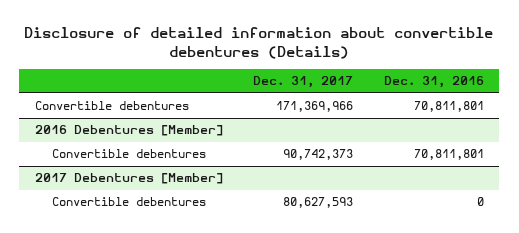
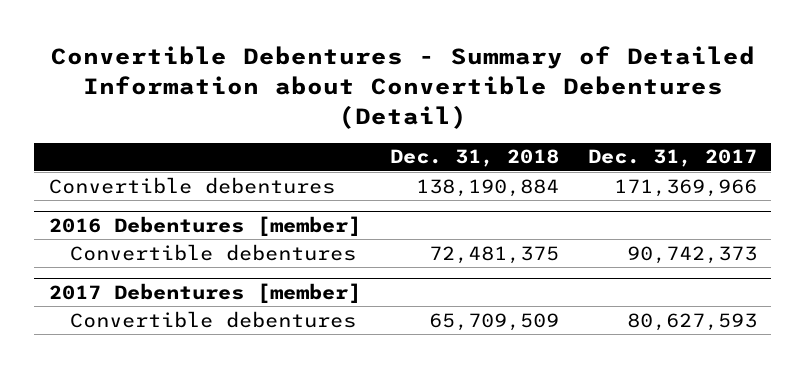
[24,27,494,59] Disclosure of detailed information about convertible debentures (Details) -> [50,46,755,129] Convertible Debentures - Summary of Detailed Information about Convertible Debentures (Detail)
[383,76,484,89] Dec. 31, 2016 -> none
none -> [389,149,559,168] Dec. 31, 2018
[34,125,223,137] 2016 Debentures [Member] -> [48,215,361,236] 2016 Debentures [member]
[34,173,223,185] 2017 Debentures [Member] -> [48,282,361,303] 2017 Debentures [member]

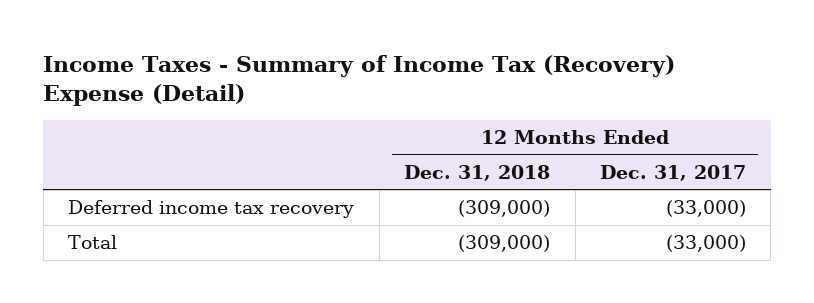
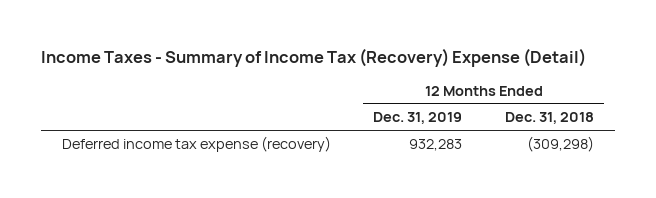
[599,164,746,181] Dec. 31, 2017 -> none
none -> [373,112,463,125] Dec. 31, 2019
[68,235,118,250] Total -> none
[68,200,355,219] Deferred income tax recovery -> [61,136,331,153] Deferred income tax expense (recovery)
[458,200,551,218] (309,000) -> [526,136,594,153] (309,298)

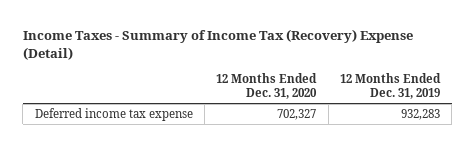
[504,112,594,125] Dec. 31, 2018 -> none
none -> [216,73,318,100] 12 Months Ended Dec. 31, 2020
[61,136,331,153] Deferred income tax expense (recovery) -> [34,108,193,122] Deferred income tax expense

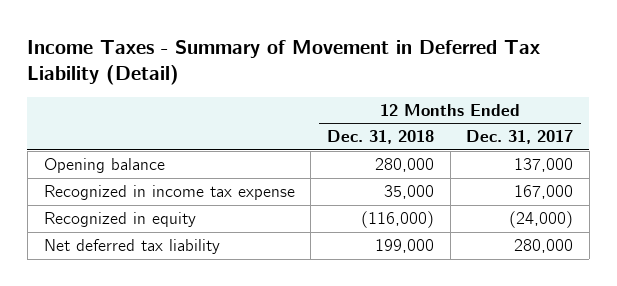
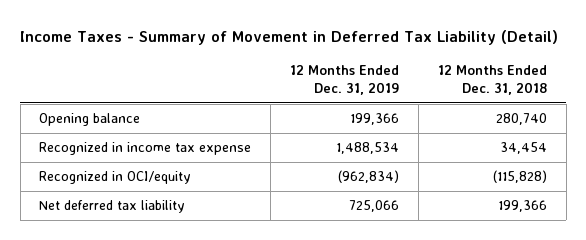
[466,130,574,145] Dec. 31, 2017 -> none
none -> [290,65,400,96] 12 Months Ended Dec. 31, 2019
[374,158,434,173] 280,000 -> [495,113,547,126] 280,740
[383,185,434,200] 35,000 -> [499,142,547,155] 34,454
[43,212,196,228] Recognized in equity -> [39,171,192,185] Recognized in OCI/equity
[360,211,434,229] (116,000) -> [492,170,547,184] (115,828)
[374,239,434,254] 199,000 -> [497,200,547,213] 199,366

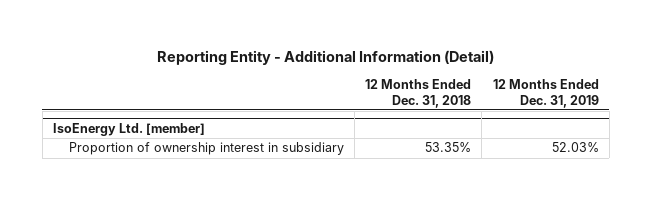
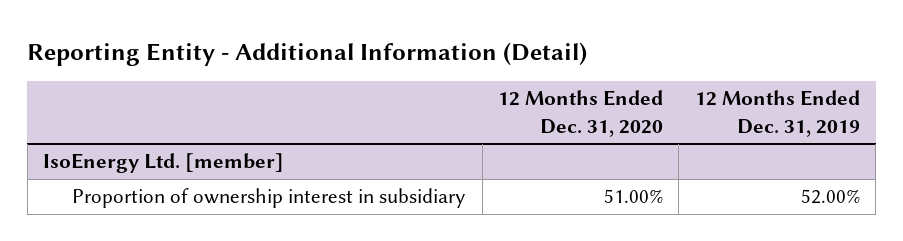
[365,79,472,108] 12 Months Ended Dec. 31, 2018 -> none
none -> [497,90,663,137] 12 Months Ended Dec. 31, 2020
[551,142,599,153] 52.03% -> [800,189,860,205] 52.00%

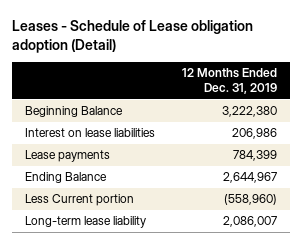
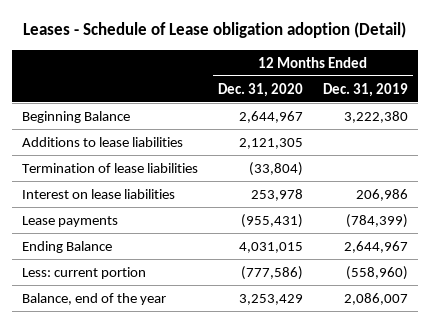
none -> [218,82,304,97] Dec. 31, 2020
none -> [22,136,184,147] Additions to lease liabilities
none -> [22,162,199,173] Termination of lease liabilities
[233,150,278,162] 784,399 -> [346,213,409,228] (784,399)
[25,194,135,207] Less Current portion -> [22,266,147,279] Less: current portion
[25,216,147,229] Long-term lease liability -> [22,292,167,305] Balance, end of the year

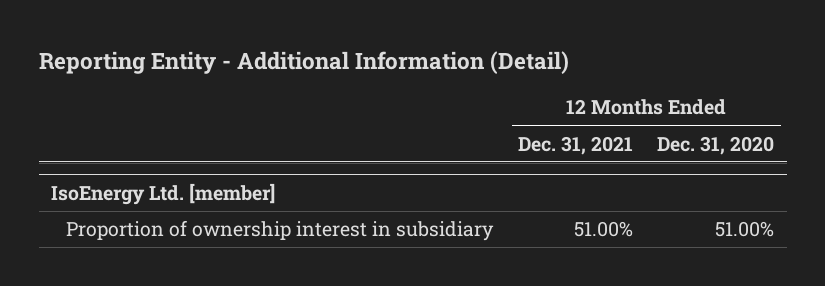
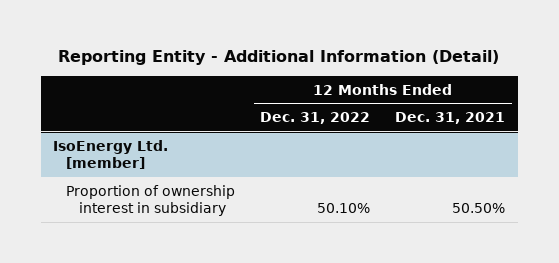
[657,135,775,155] Dec. 31, 2020 -> none
none -> [260,112,371,125] Dec. 31, 2022
[573,221,633,238] 51.00% -> [452,203,506,214] 50.50%

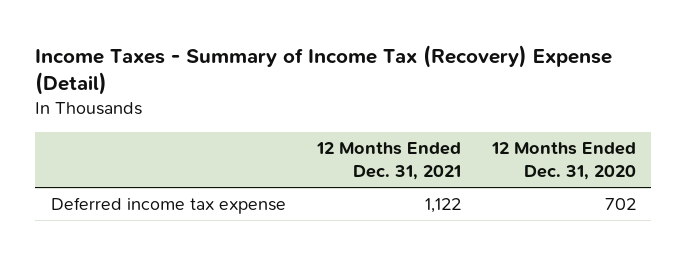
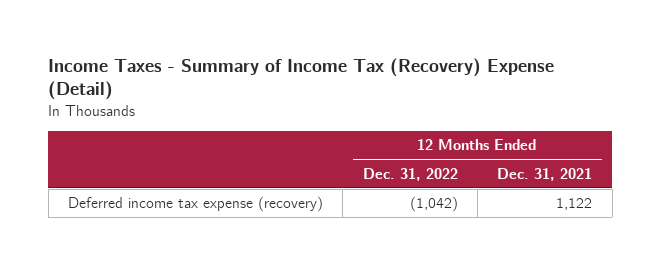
[490,142,636,181] 12 Months Ended Dec. 31, 2020 -> none
none -> [362,167,458,181] Dec. 31, 2022
[50,197,286,215] Deferred income tax expense -> [68,196,324,213] Deferred income tax expense (recovery)

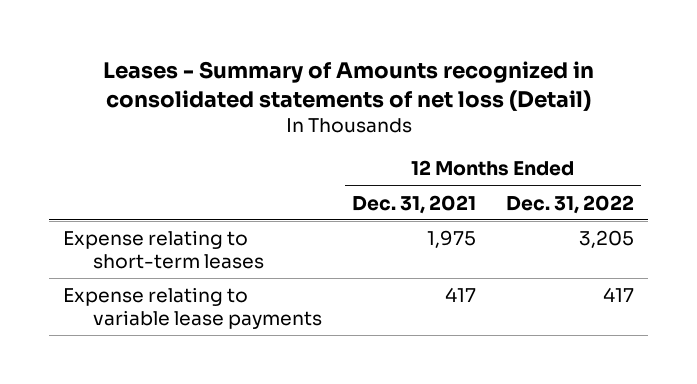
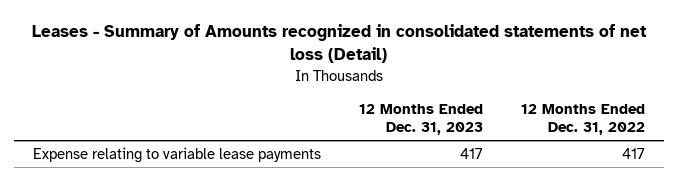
[352,194,477,214] Dec. 31, 2021 -> none
none -> [359,103,484,136] 12 Months Ended Dec. 31, 2023
[63,230,265,270] Expense relating to short-term leases -> none

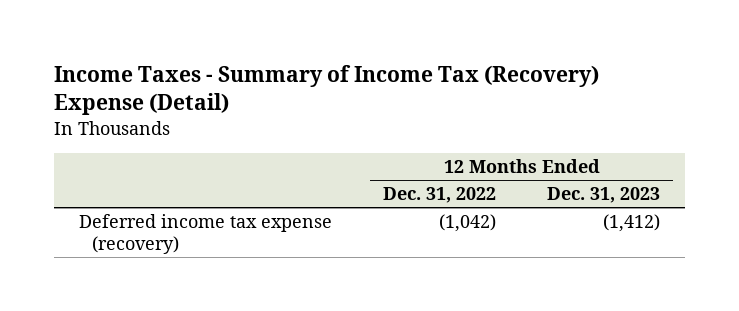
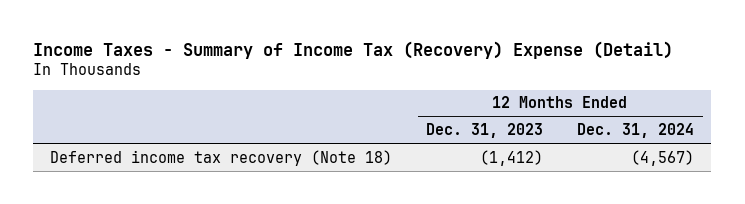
[383,187,497,204] Dec. 31, 2022 -> none
none -> [577,122,695,138] Dec. 31, 2024
[79,214,333,255] Deferred income tax expense (recovery) -> [50,149,393,166] Deferred income tax recovery (Note 18)

